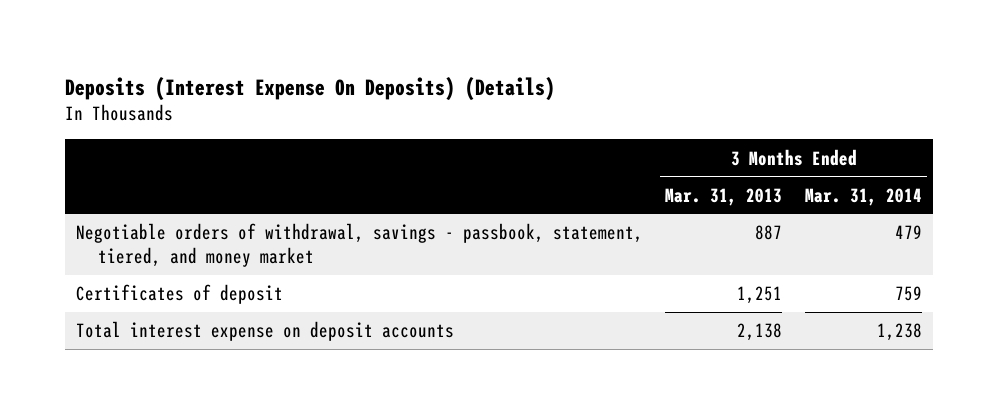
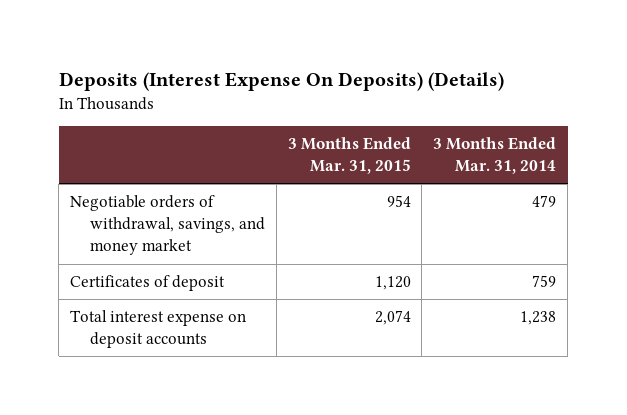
[665,187,783,206] Mar. 31, 2013 -> none
none -> [287,137,411,175] 3 Months Ended Mar. 31, 2015
[76,223,644,267] Negotiable orders of withdrawal, savings - passbook, statement, tiered, and money market -> [70,195,265,256] Negotiable orders of withdrawal, savings, and money market

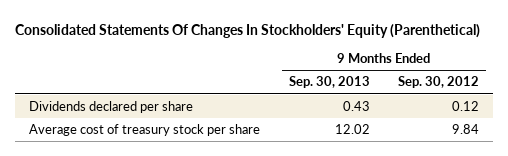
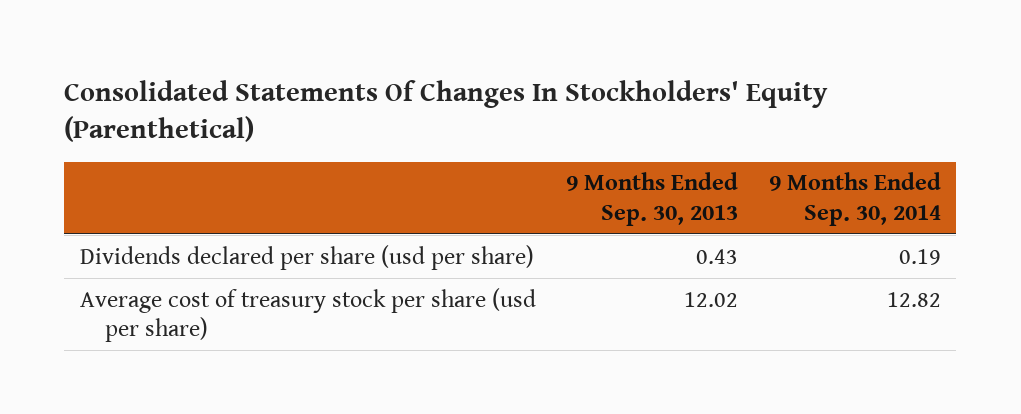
[397,76,479,89] Sep. 30, 2012 -> none
none -> [769,172,942,226] 9 Months Ended Sep. 30, 2014
[29,101,194,114] Dividends declared per share -> [79,244,534,270] Dividends declared per share (usd per share)
[29,124,261,137] Average cost of treasury stock per share -> [79,287,536,343] Average cost of treasury stock per share (usd per share)

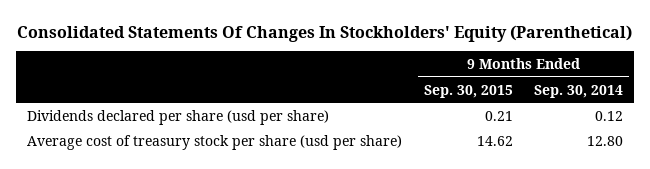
[566,172,739,226] 9 Months Ended Sep. 30, 2013 -> none
none -> [423,84,513,98] Sep. 30, 2015
[899,248,942,265] 0.19 -> [595,110,624,121] 0.12
[887,291,942,307] 12.82 -> [587,135,624,146] 12.80

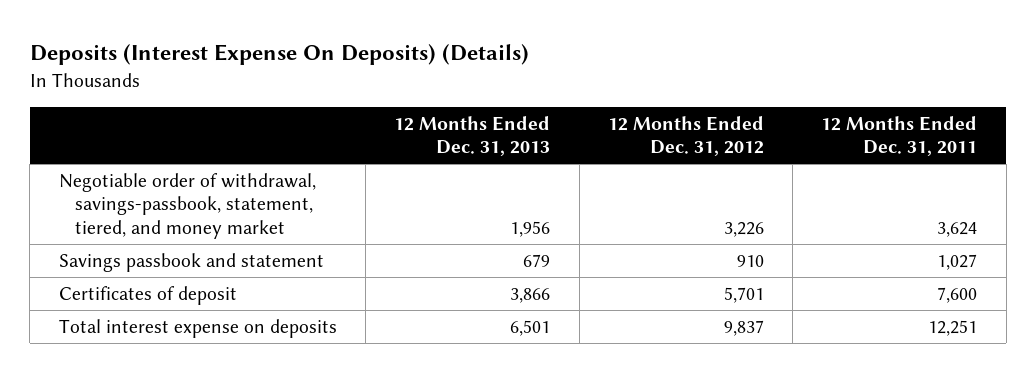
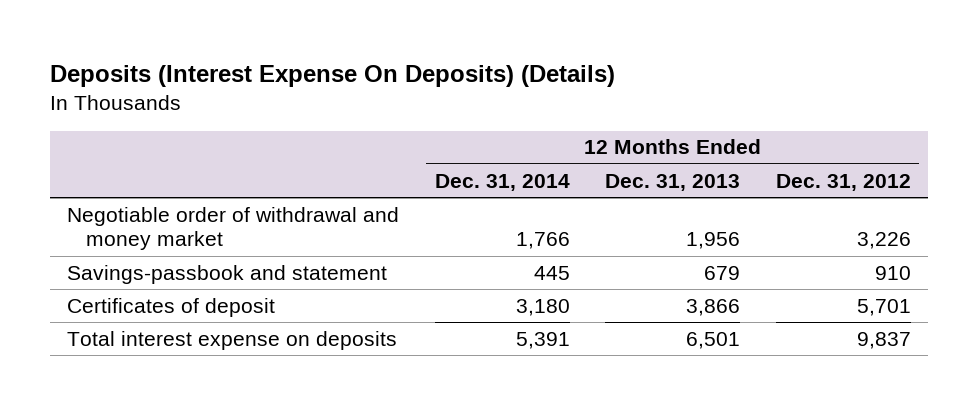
[821,115,978,157] 12 Months Ended Dec. 31, 2011 -> none
none -> [434,173,570,191] Dec. 31, 2014
[58,172,316,239] Negotiable order of withdrawal, savings-passbook, statement, tiered, and money market -> [67,206,400,251] Negotiable order of withdrawal and money market
[58,252,324,272] Savings passbook and statement -> [67,264,388,284] Savings-passbook and statement

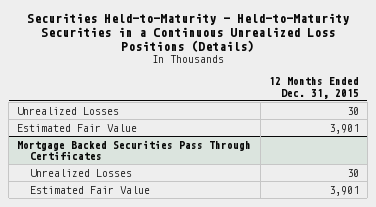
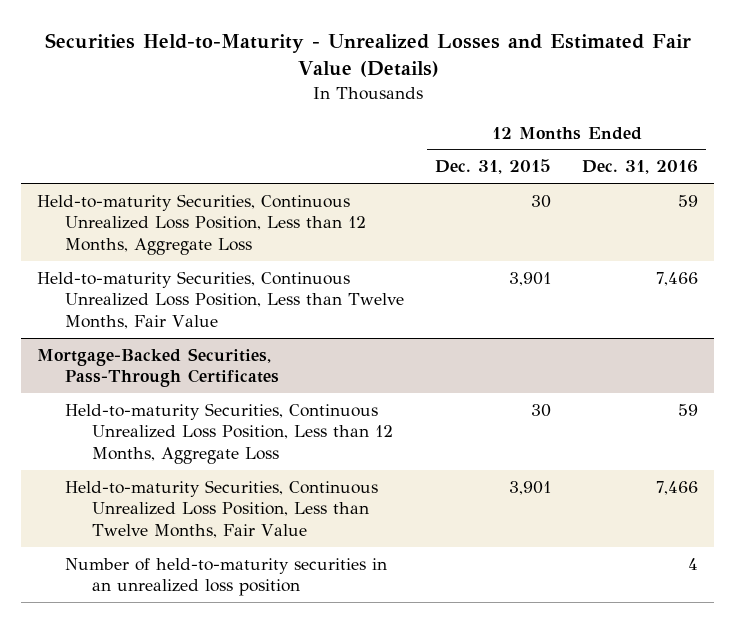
[27,13,350,53] Securities Held-to-Maturity - Held-to-Maturity Securities in a Continuous Unrealized Loss Positions (Details) -> [44,33,691,78] Securities Held-to-Maturity - Unrealized Losses and Estimated Fair Value (Details)
none -> [582,160,699,175] Dec. 31, 2016
[17,106,120,115] Unrealized Losses -> [37,193,366,256] Held-to-maturity Securities, Continuous Unrealized Loss Position, Less than 12 Months, Aggregate Loss
[17,123,138,132] Estimated Fair Value -> [37,270,404,330] Held-to-maturity Securities, Continuous Unrealized Loss Position, Less than Twelve Months, Fair Value
[17,139,252,161] Mortgage Backed Securities Pass Through Certificates -> [37,347,279,388] Mortgage-Backed Securities, Pass-Through Certificates
[30,168,133,177] Unrealized Losses -> [64,402,393,465] Held-to-maturity Securities, Continuous Unrealized Loss Position, Less than 12 Months, Aggregate Loss
[30,185,151,194] Estimated Fair Value -> [64,479,378,539] Held-to-maturity Securities, Continuous Unrealized Loss Position, Less than Twelve Months, Fair Value
none -> [64,557,387,597] Number of held-to-maturity securities in an unrealized loss position

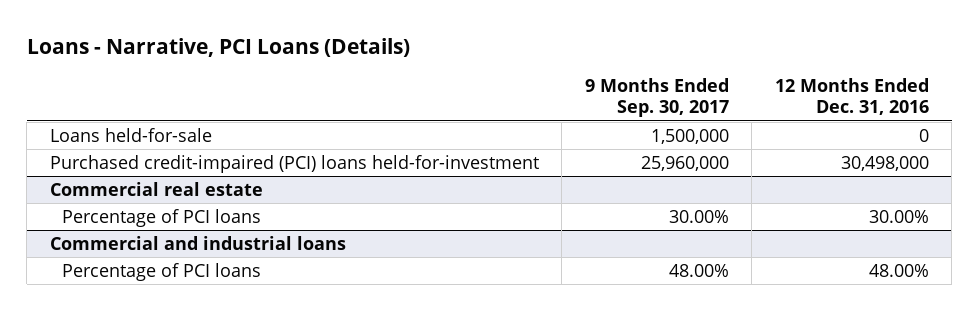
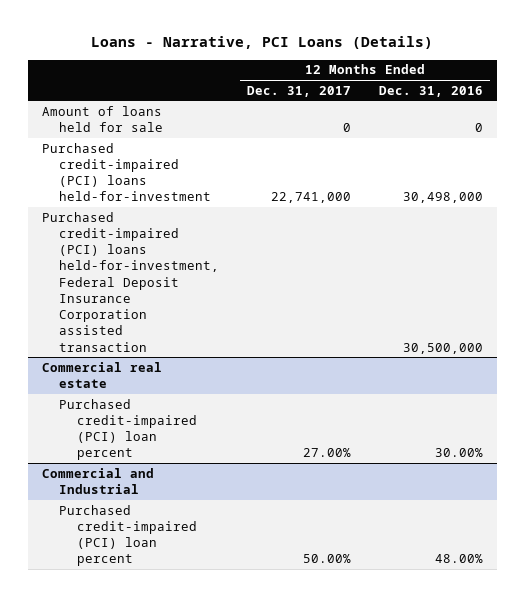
[584,77,729,118] 9 Months Ended Sep. 30, 2017 -> none
none -> [246,85,351,97] Dec. 31, 2017
[49,127,212,142] Loans held-for-sale -> [41,105,164,132] Amount of loans held for sale
none -> [41,211,220,352] Purchased credit-impaired (PCI) loans held-for-investment, Federal Deposit Insurance Corporation assisted transaction
[62,208,262,227] Percentage of PCI loans -> [59,398,197,461] Purchased credit-impaired (PCI) loan percent
[49,235,346,250] Commercial and industrial loans -> [41,467,154,494] Commercial and Industrial
[62,262,262,281] Percentage of PCI loans -> [59,504,197,567] Purchased credit-impaired (PCI) loan percent

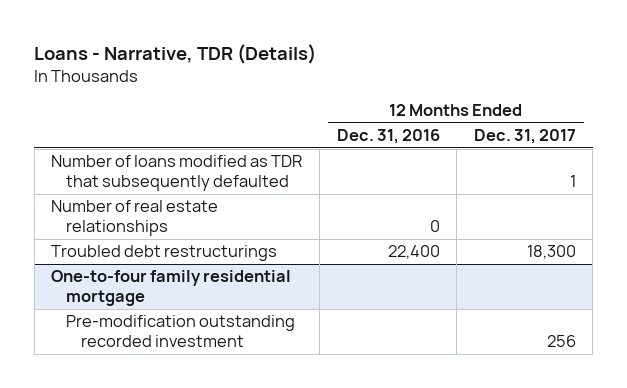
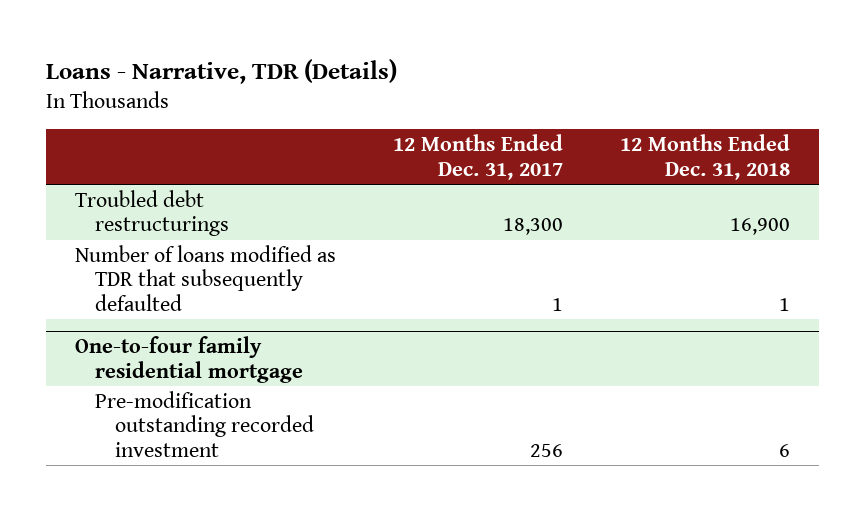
[336,129,440,145] Dec. 31, 2016 -> none
none -> [620,134,791,180] 12 Months Ended Dec. 31, 2018
[51,200,219,237] Number of real estate relationships -> none
[51,155,303,192] Number of loans modified as TDR that subsequently defaulted -> [74,244,336,311] Number of loans modified as TDR that subsequently defaulted

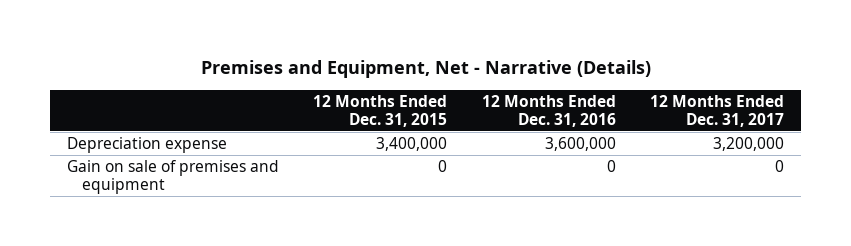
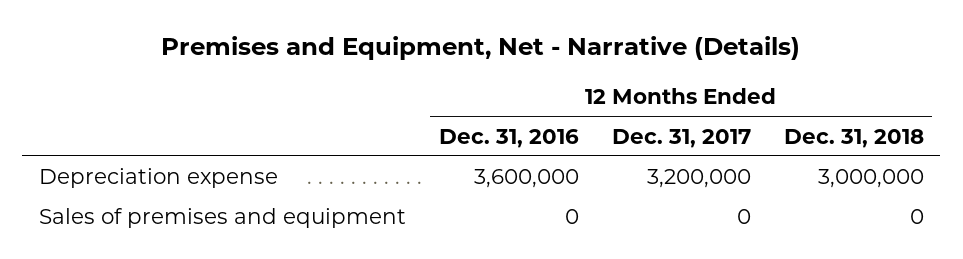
[313,94,448,127] 12 Months Ended Dec. 31, 2015 -> none
none -> [783,128,924,148] Dec. 31, 2018
[67,160,280,195] Gain on sale of premises and equipment -> [38,208,406,229] Sales of premises and equipment

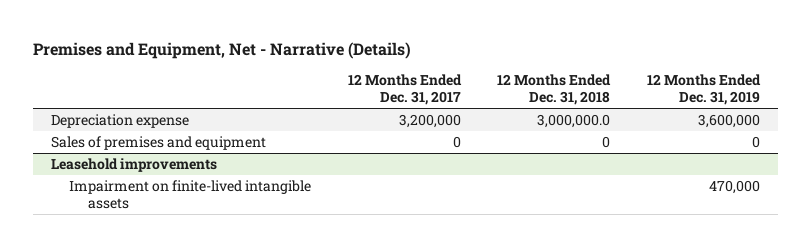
[438,128,579,148] Dec. 31, 2016 -> none
none -> [646,74,761,105] 12 Months Ended Dec. 31, 2019
[817,169,924,189] 3,000,000 -> [537,114,611,129] 3,000,000.0
none -> [51,158,218,173] Leasehold improvements
none -> [69,180,312,210] Impairment on finite-lived intangible assets

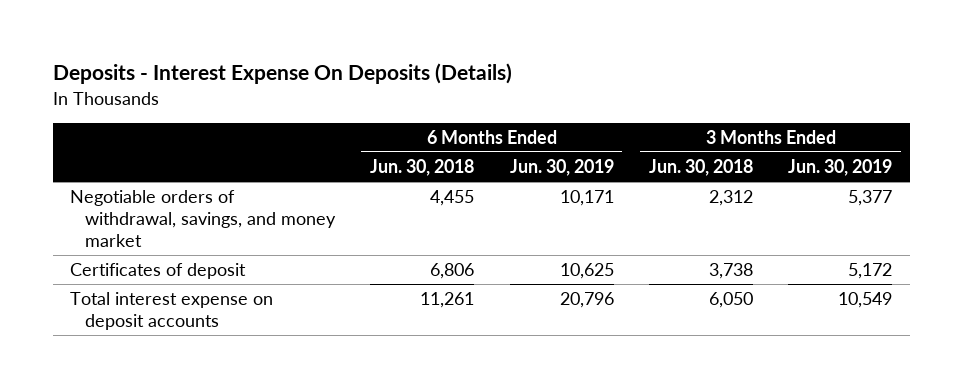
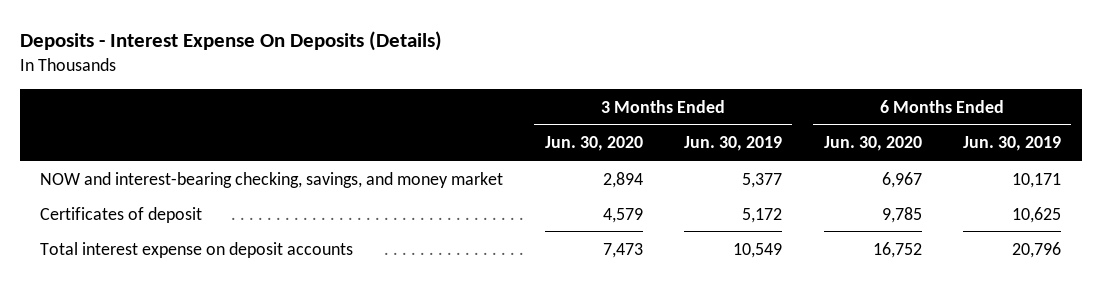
[370,159,475,177] Jun. 30, 2018 -> none
[649,159,754,177] Jun. 30, 2018 -> none
none -> [544,136,643,152] Jun. 30, 2020
none -> [823,136,922,152] Jun. 30, 2020
[70,190,336,247] Negotiable orders of withdrawal, savings, and money market -> [40,171,504,188] NOW and interest-bearing checking, savings, and money market

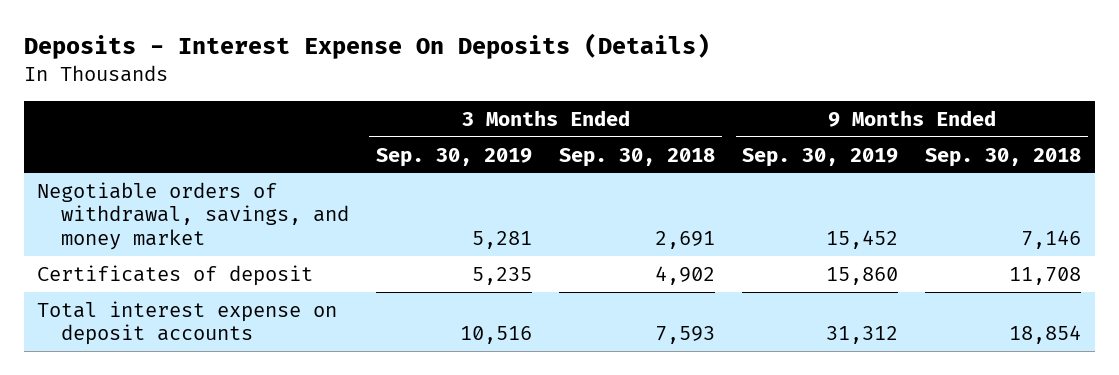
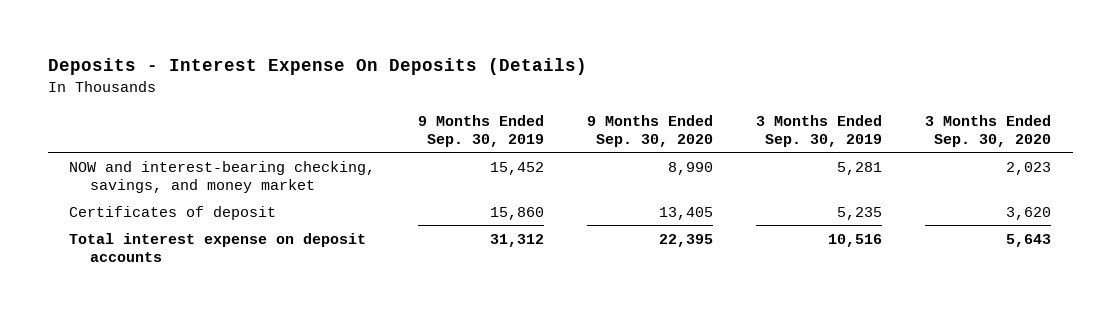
[559,147,716,167] Sep. 30, 2018 -> none
[925,147,1082,167] Sep. 30, 2018 -> none
none -> [587,114,714,147] 9 Months Ended Sep. 30, 2020
none -> [925,114,1052,147] 3 Months Ended Sep. 30, 2020
[37,181,350,251] Negotiable orders of withdrawal, savings, and money market -> [69,160,376,193] NOW and interest-bearing checking, savings, and money market

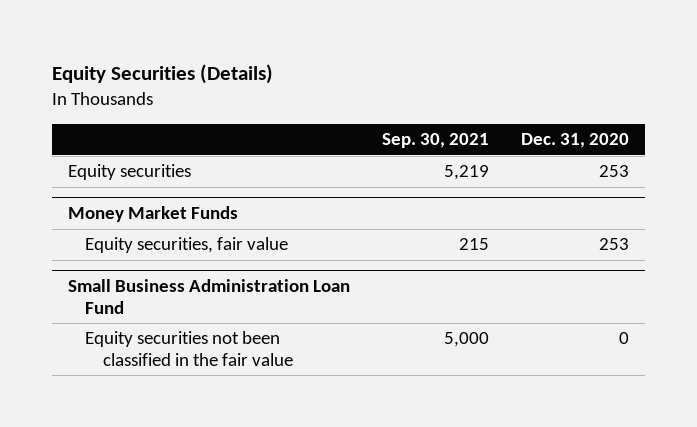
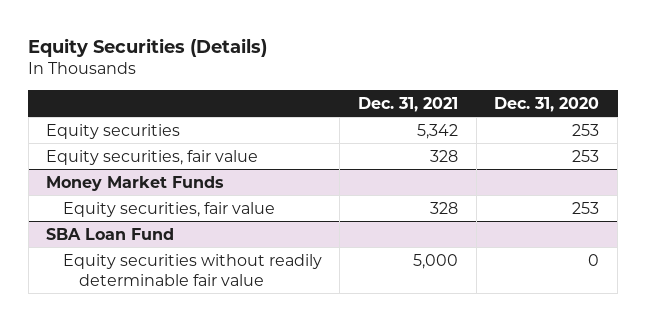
[381,133,489,149] Sep. 30, 2021 -> none
none -> [358,96,459,112] Dec. 31, 2021
none -> [46,149,259,165] Equity securities, fair value
[67,279,350,314] Small Business Administration Loan Fund -> [46,227,175,240] SBA Loan Fund
[85,331,293,366] Equity securities not been classified in the fair value -> [62,253,322,286] Equity securities without readily determinable fair value

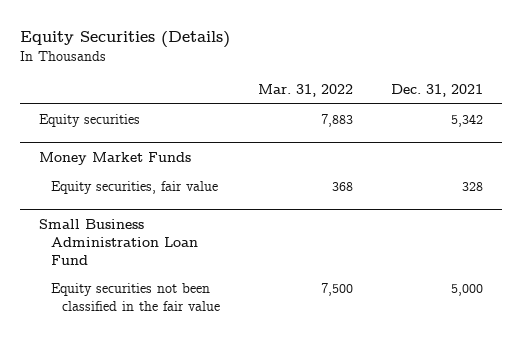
[494,96,600,112] Dec. 31, 2020 -> none
none -> [258,84,354,98] Mar. 31, 2022
[46,149,259,165] Equity securities, fair value -> none
[46,227,175,240] SBA Loan Fund -> [39,219,198,265] Small Business Administration Loan Fund
[62,253,322,286] Equity securities without readily determinable fair value -> [50,283,221,312] Equity securities not been classified in the fair value

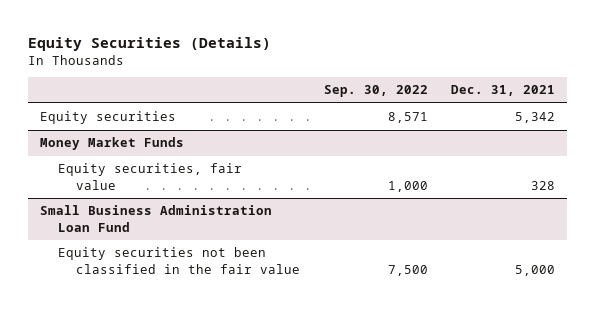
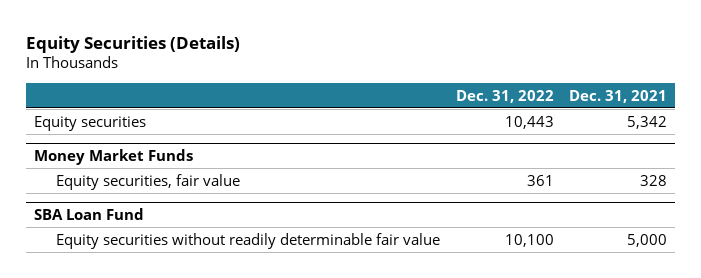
[323,85,428,98] Sep. 30, 2022 -> none
none -> [455,89,554,103] Dec. 31, 2022
[39,205,272,232] Small Business Administration Loan Fund -> [34,207,145,220] SBA Loan Fund
[58,247,301,274] Equity securities not been classified in the fair value -> [56,232,441,249] Equity securities without readily determinable fair value

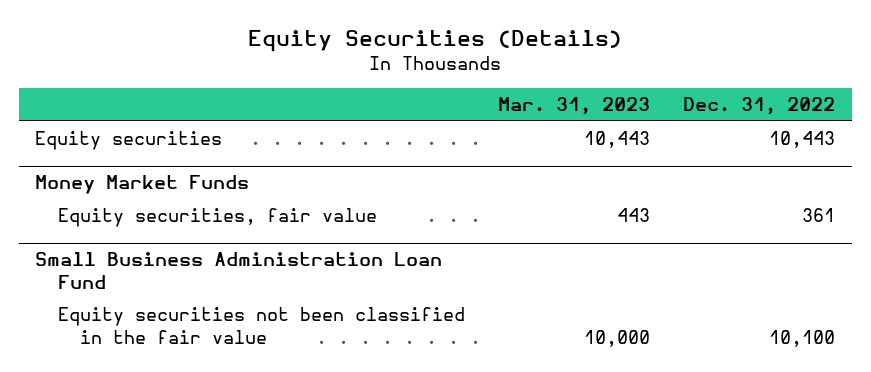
[569,89,668,103] Dec. 31, 2021 -> none
none -> [497,97,650,116] Mar. 31, 2023
[34,207,145,220] SBA Loan Fund -> [35,252,443,289] Small Business Administration Loan Fund
[56,232,441,249] Equity securities without readily determinable fair value -> [57,307,465,344] Equity securities not been classified in the fair value

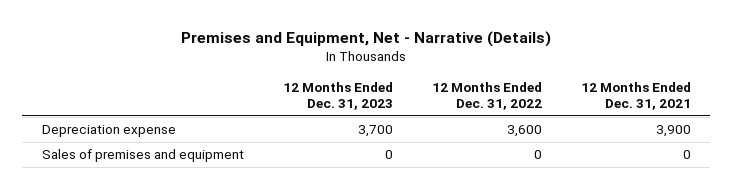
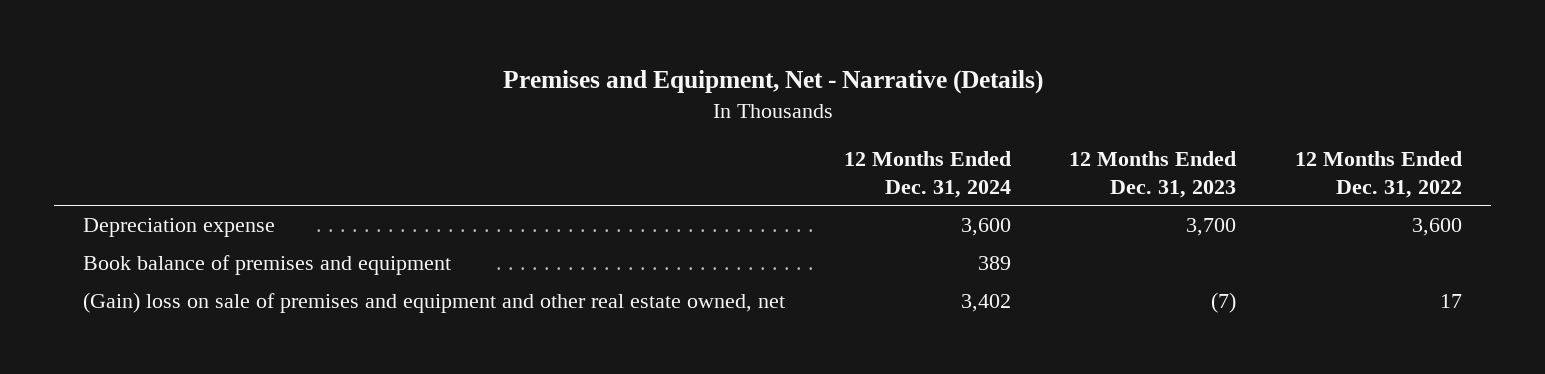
[580,81,691,111] 12 Months Ended Dec. 31, 2021 -> none
none -> [843,151,1011,198] 12 Months Ended Dec. 31, 2024
none -> [83,254,452,275] Book balance of premises and equipment
[41,149,244,163] Sales of premises and equipment -> [83,291,786,313] (Gain) loss on sale of premises and equipment and other real estate owned, net
[384,150,393,160] 0 -> [1211,291,1237,313] (7)
[533,150,542,160] 0 -> [1440,293,1463,308] 17

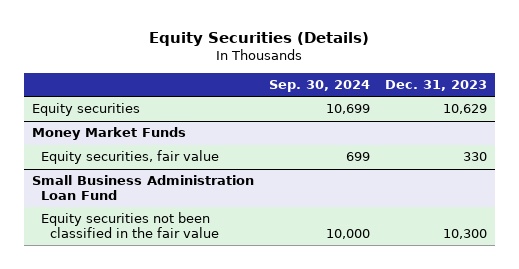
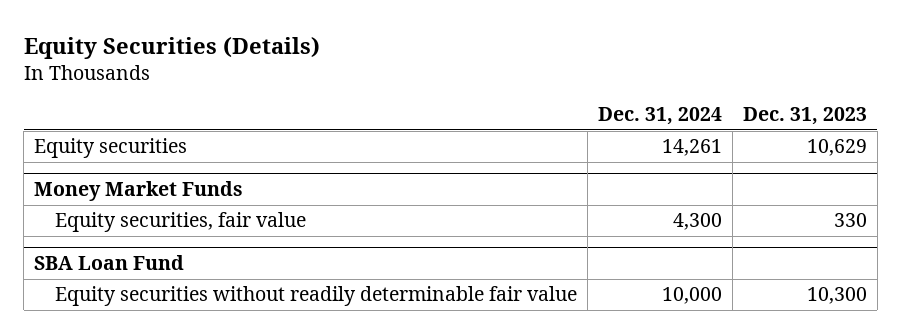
[268,80,370,93] Sep. 30, 2024 -> none
none -> [597,107,722,126] Dec. 31, 2024
[31,175,254,201] Small Business Administration Loan Fund -> [34,255,185,271] SBA Loan Fund
[41,212,220,239] Equity securities not been classified in the fair value -> [54,286,577,307] Equity securities without readily determinable fair value

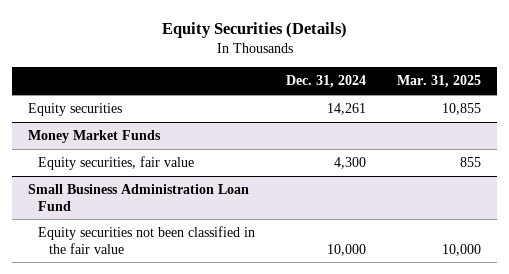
[742,107,867,126] Dec. 31, 2023 -> none
none -> [397,75,482,89] Mar. 31, 2025
[34,255,185,271] SBA Loan Fund -> [27,184,249,211] Small Business Administration Loan Fund
[54,286,577,307] Equity securities without readily determinable fair value -> [38,226,256,254] Equity securities not been classified in the fair value

